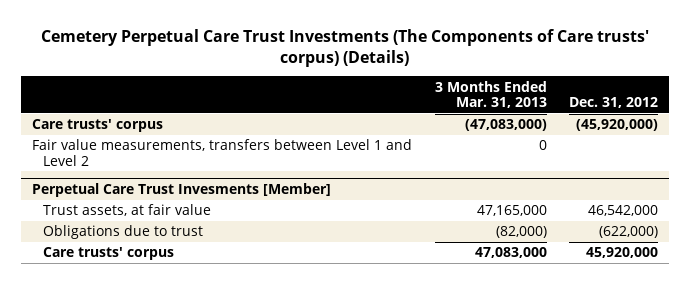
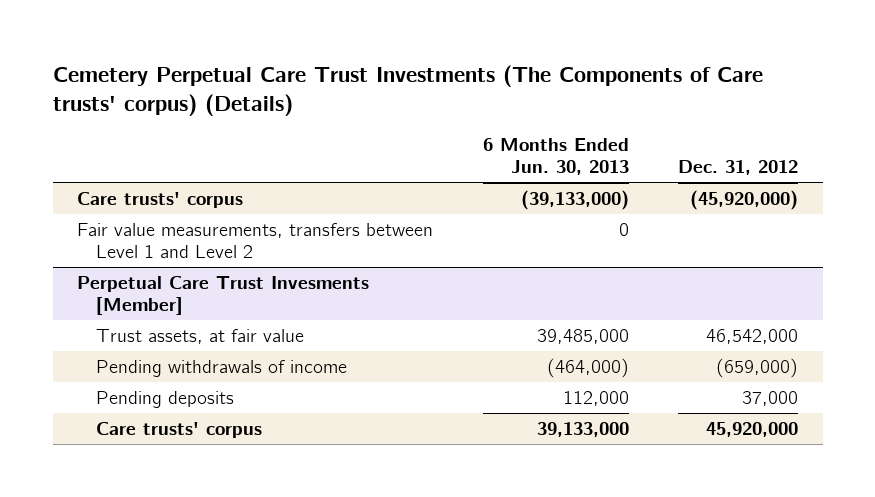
[434,80,547,109] 3 Months Ended Mar. 31, 2013 -> none
none -> [482,138,629,176] 6 Months Ended Jun. 30, 2013
[43,225,204,240] Obligations due to trust -> none
none -> [96,359,348,377] Pending withdrawals of income
none -> [96,390,235,408] Pending deposits

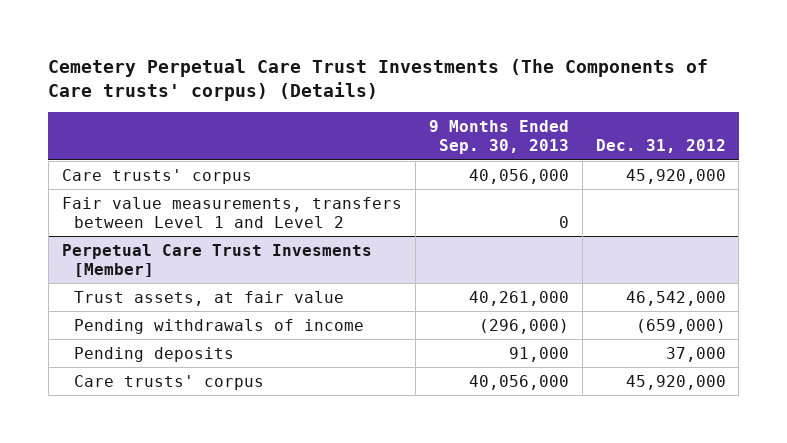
[482,138,629,176] 6 Months Ended Jun. 30, 2013 -> none
none -> [428,120,569,155] 9 Months Ended Sep. 30, 2013
[690,189,799,210] (45,920,000) -> [625,168,726,184] 45,920,000

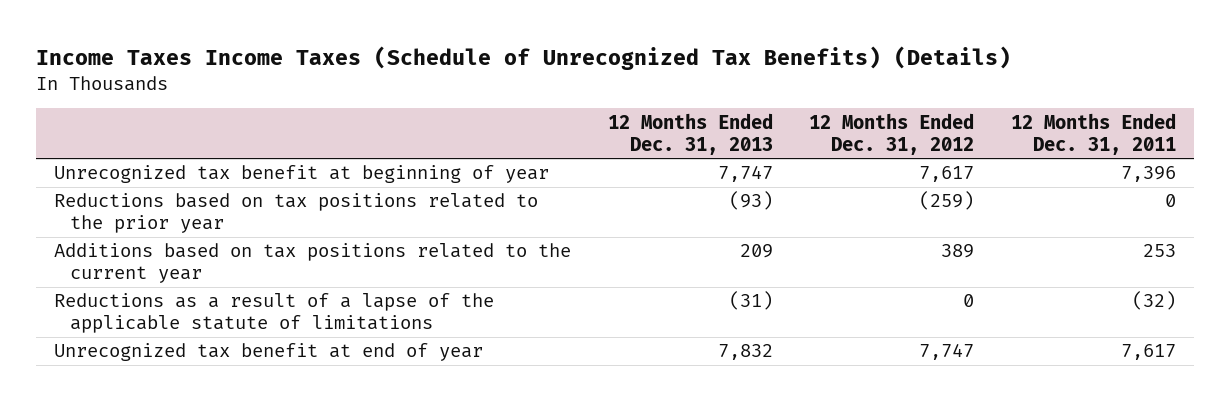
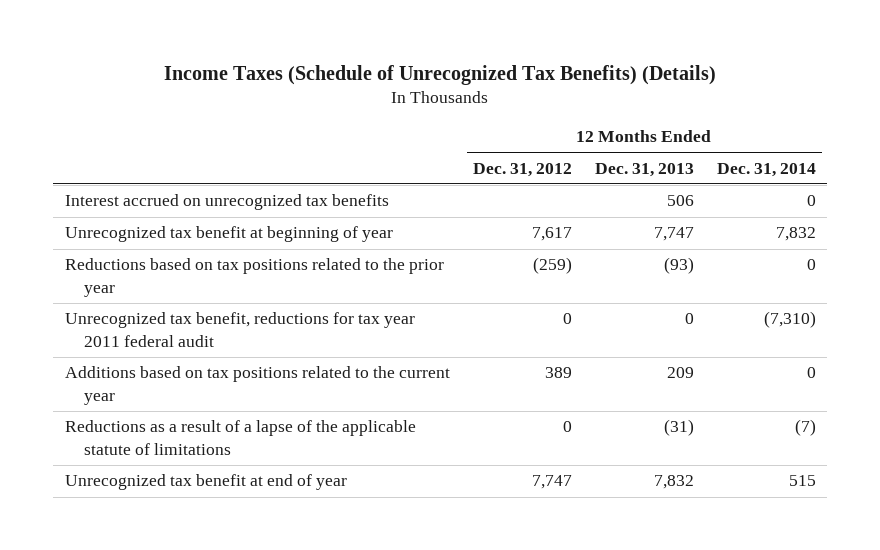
[36,45,1012,70] Income Taxes Income Taxes (Schedule of Unrecognized Tax Benefits) (Details) -> [164,64,717,85] Income Taxes (Schedule of Unrecognized Tax Benefits) (Details)
[1010,112,1176,155] 12 Months Ended Dec. 31, 2011 -> none
none -> [716,162,816,177] Dec. 31, 2014
none -> [64,194,389,211] Interest accrued on unrecognized tax benefits
none -> [64,312,415,347] Unrecognized tax benefit, reductions for tax year 2011 federal audit

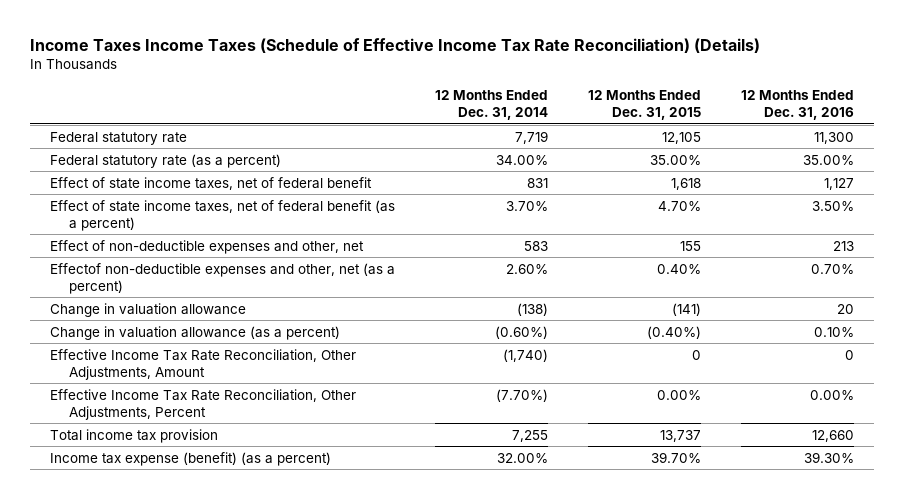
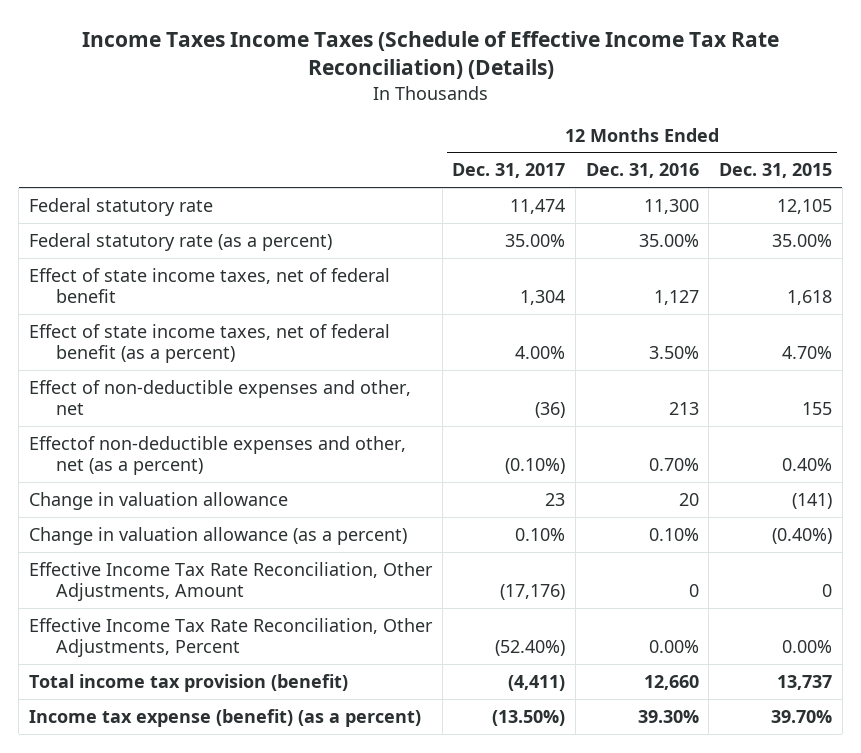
[434,89,548,121] 12 Months Ended Dec. 31, 2014 -> none
none -> [452,163,566,179] Dec. 31, 2017
[49,428,218,443] Total income tax provision -> [28,673,348,692] Total income tax provision (benefit)

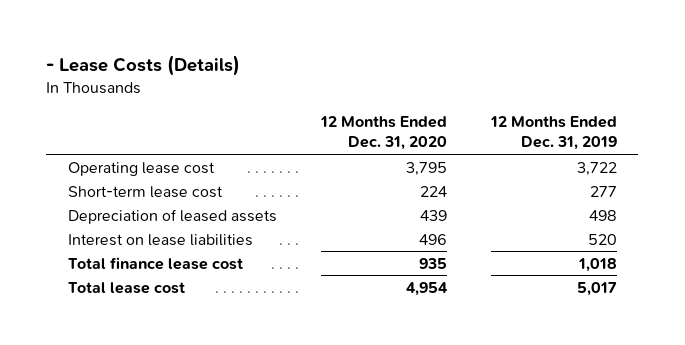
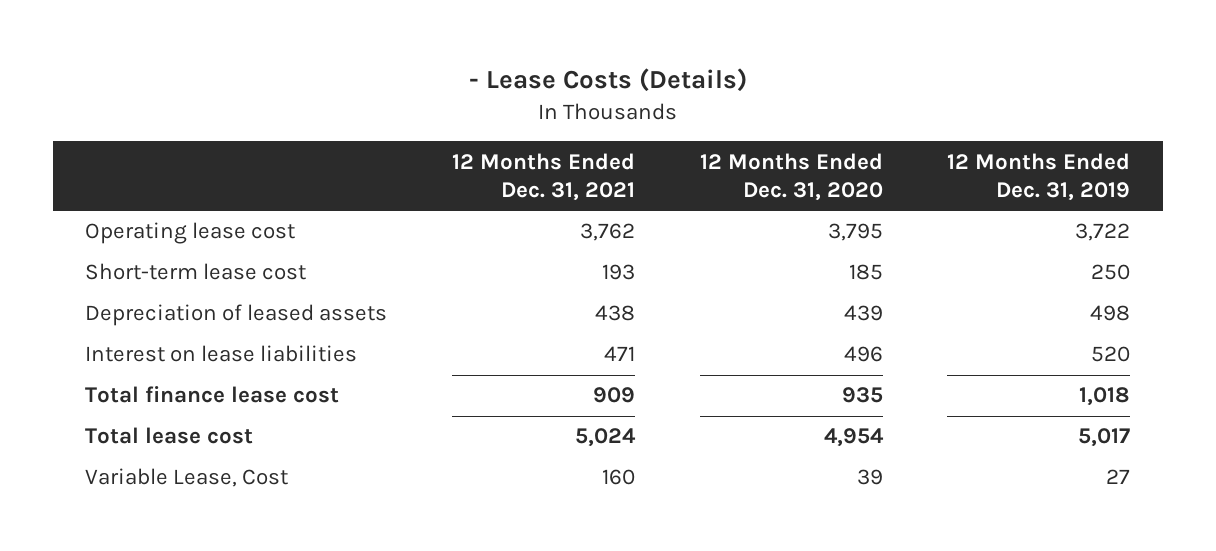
none -> [452,152,636,201] 12 Months Ended Dec. 31, 2021
[419,185,447,197] 224 -> [848,264,883,281] 185
[589,185,617,197] 277 -> [1091,264,1131,281] 250
none -> [85,468,289,488] Variable Lease, Cost

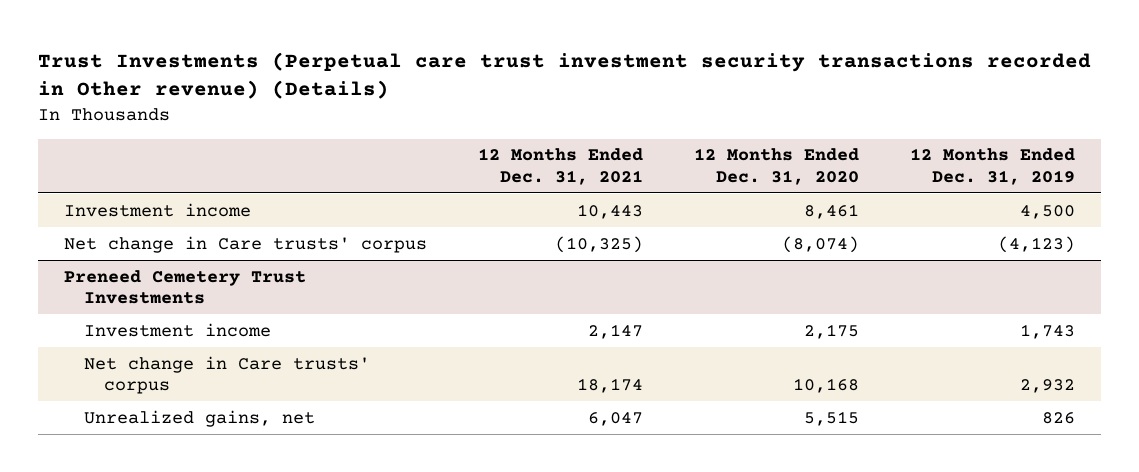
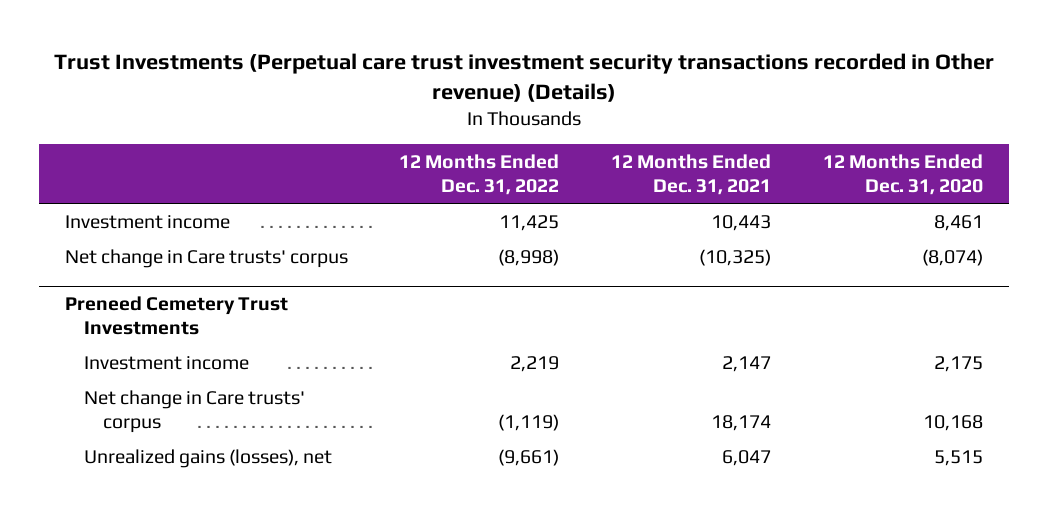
[910,148,1076,185] 12 Months Ended Dec. 31, 2019 -> none
none -> [399,153,560,196] 12 Months Ended Dec. 31, 2022
[84,409,316,427] Unrealized gains, net -> [83,448,332,468] Unrealized gains (losses), net

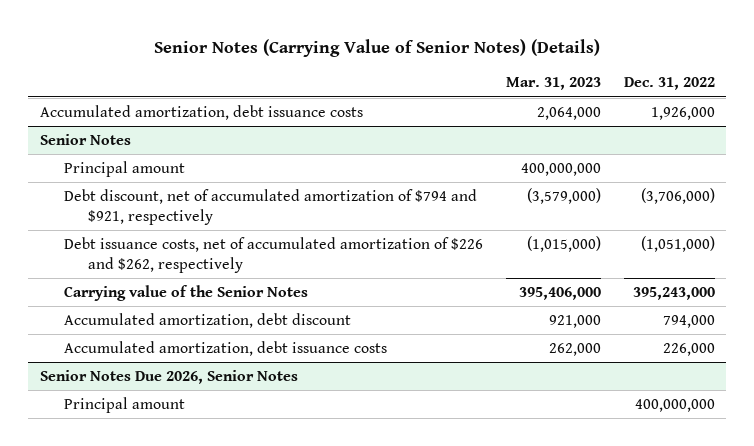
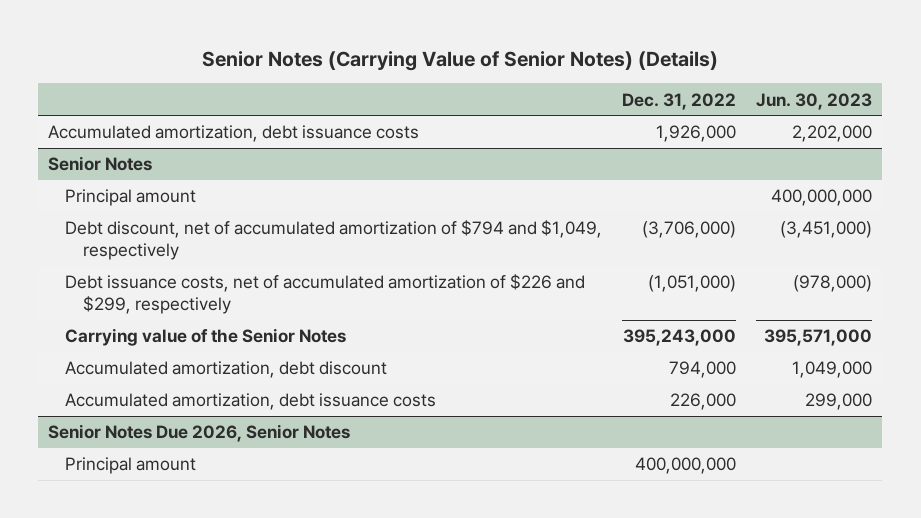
[505,77,601,91] Mar. 31, 2023 -> none
none -> [756,92,873,110] Jun. 30, 2023
[63,189,477,225] Debt discount, net of accumulated amortization of $794 and $921, respectively -> [65,220,603,261] Debt discount, net of accumulated amortization of $794 and $1,049, respectively
[63,237,483,273] Debt issuance costs, net of accumulated amortization of $226 and $262, respectively -> [65,274,586,315] Debt issuance costs, net of accumulated amortization of $226 and $299, respectively

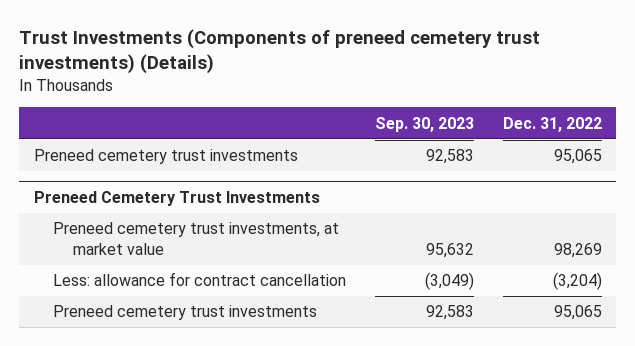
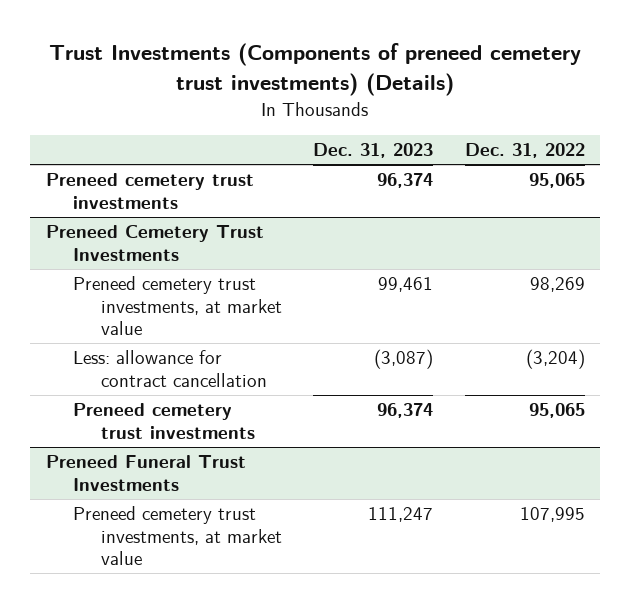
[375,116,475,132] Sep. 30, 2023 -> none
none -> [313,143,434,159] Dec. 31, 2023
none -> [45,455,246,491] Preneed Funeral Trust Investments
none -> [73,506,283,566] Preneed cemetery trust investments, at market value

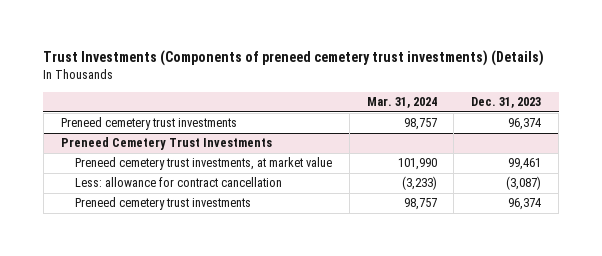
[464,143,585,159] Dec. 31, 2022 -> none
none -> [366,96,437,108] Mar. 31, 2024
[45,455,246,491] Preneed Funeral Trust Investments -> none
[73,506,283,566] Preneed cemetery trust investments, at market value -> none

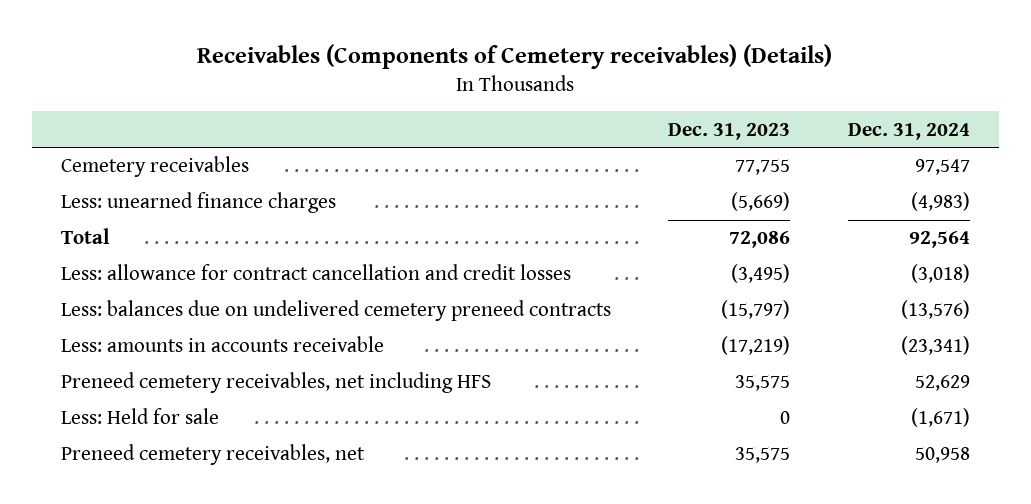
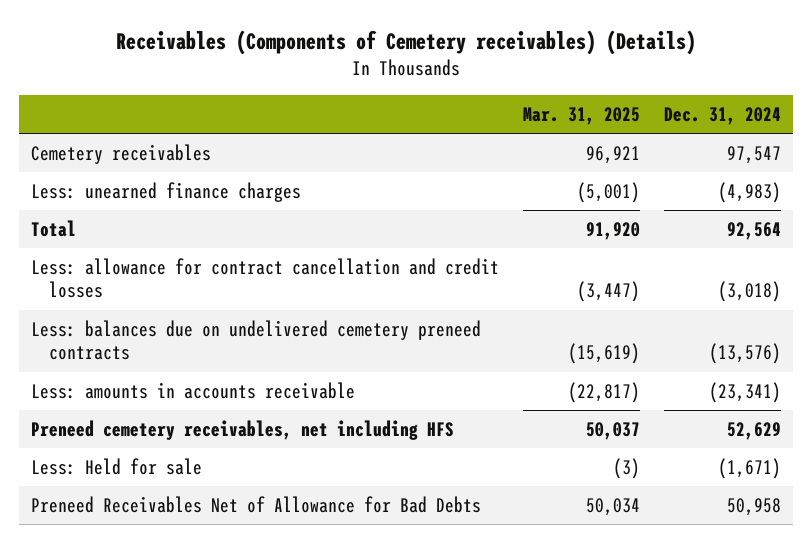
[668,122,791,140] Dec. 31, 2023 -> none
none -> [523,106,641,125] Mar. 31, 2025
[60,444,365,466] Preneed cemetery receivables, net -> [30,495,481,513] Preneed Receivables Net of Allowance for Bad Debts

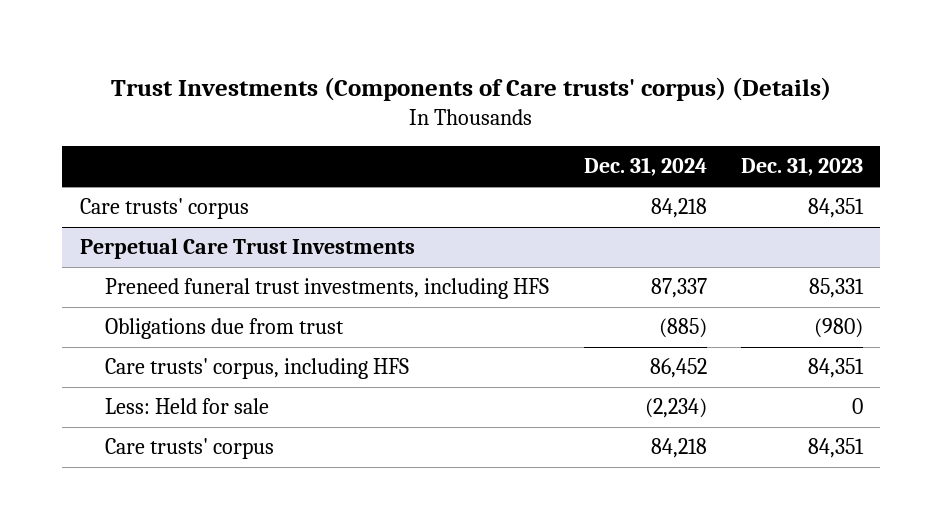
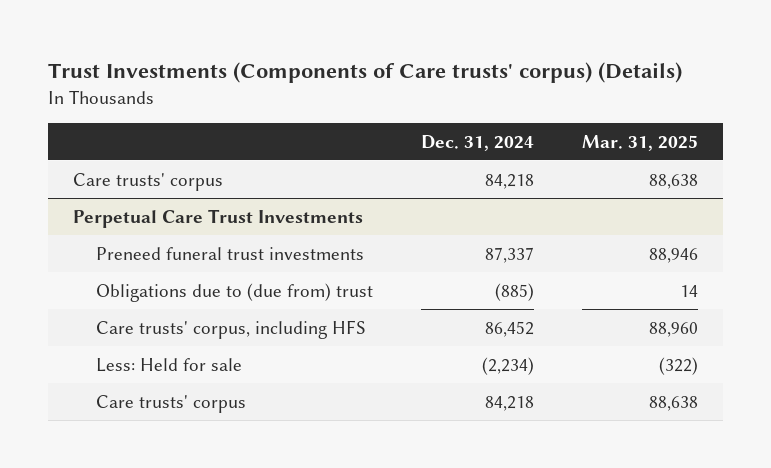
[741,157,864,177] Dec. 31, 2023 -> none
none -> [582,134,699,151] Mar. 31, 2025
[105,278,550,300] Preneed funeral trust investments, including HFS -> [95,246,364,260] Preneed funeral trust investments
[105,318,345,340] Obligations due from trust -> [95,282,373,302] Obligations due to (due from) trust

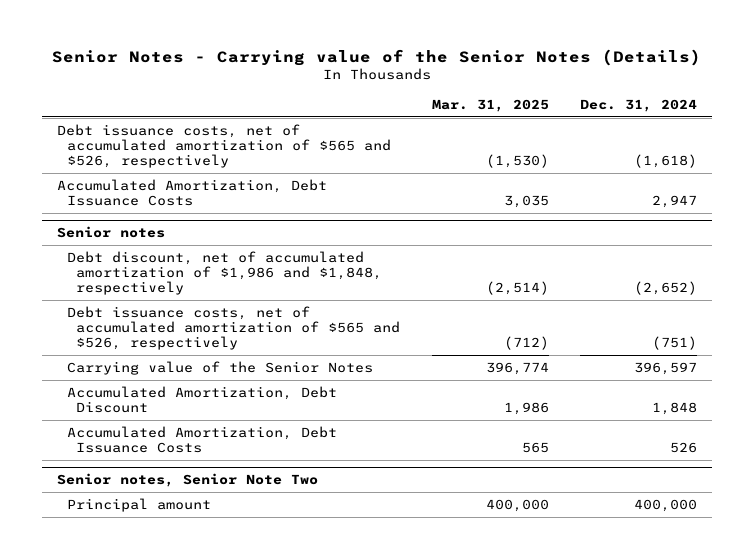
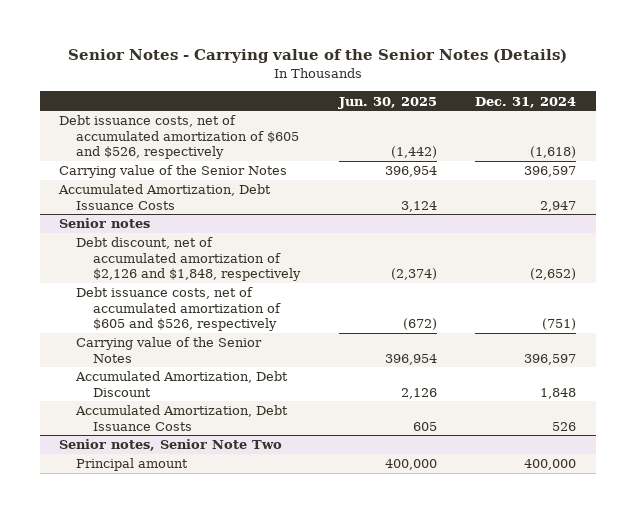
[431,98,549,112] Mar. 31, 2025 -> none
none -> [337,96,437,109] Jun. 30, 2025
[57,123,391,168] Debt issuance costs, net of accumulated amortization of $565 and $526, respectively -> [58,115,300,159] Debt issuance costs, net of accumulated amortization of $605 and $526, respectively
none -> [58,165,287,179] Carrying value of the Senior Notes
[66,250,383,295] Debt discount, net of accumulated amortization of $1,986 and $1,848, respectively -> [76,237,302,281] Debt discount, net of accumulated amortization of $2,126 and $1,848, respectively
[66,305,401,350] Debt issuance costs, net of accumulated amortization of $565 and $526, respectively -> [76,287,282,331] Debt issuance costs, net of accumulated amortization of $605 and $526, respectively

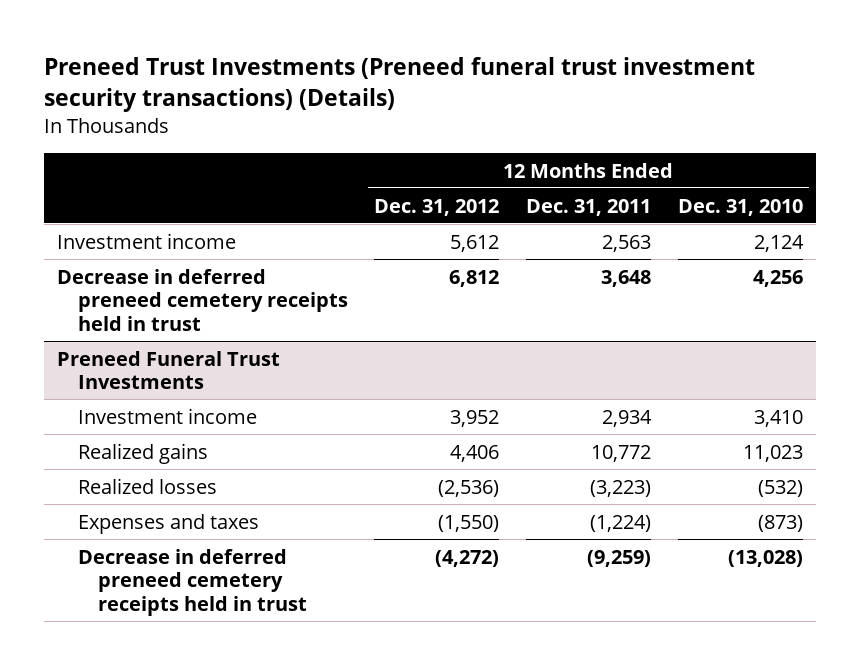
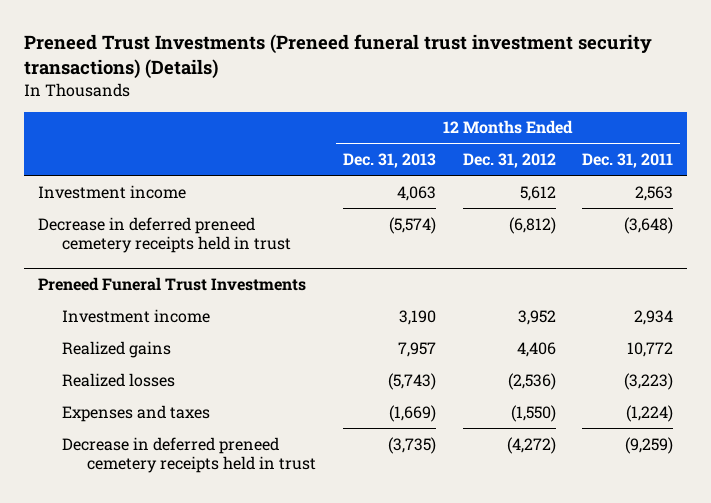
[677,198,803,216] Dec. 31, 2010 -> none
none -> [342,152,436,168] Dec. 31, 2013
[449,269,500,287] 6,812 -> [508,216,556,234] (6,812)
[600,269,651,287] 3,648 -> [624,216,674,234] (3,648)

